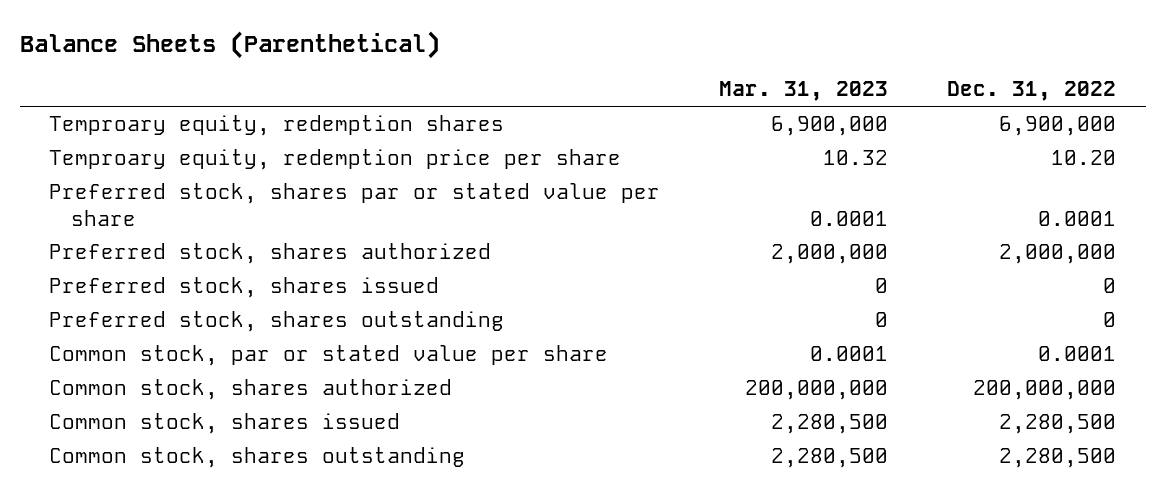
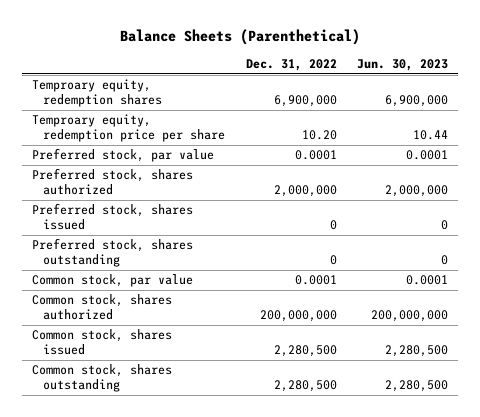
[719,81,889,102] Mar. 31, 2023 -> none
none -> [357,59,449,72] Jun. 30, 2023
[49,183,661,226] Preferred stock, shares par or stated value per share -> [31,148,214,163] Preferred stock, par value
[49,345,609,367] Common stock, par or stated value per share -> [31,274,193,288] Common stock, par value

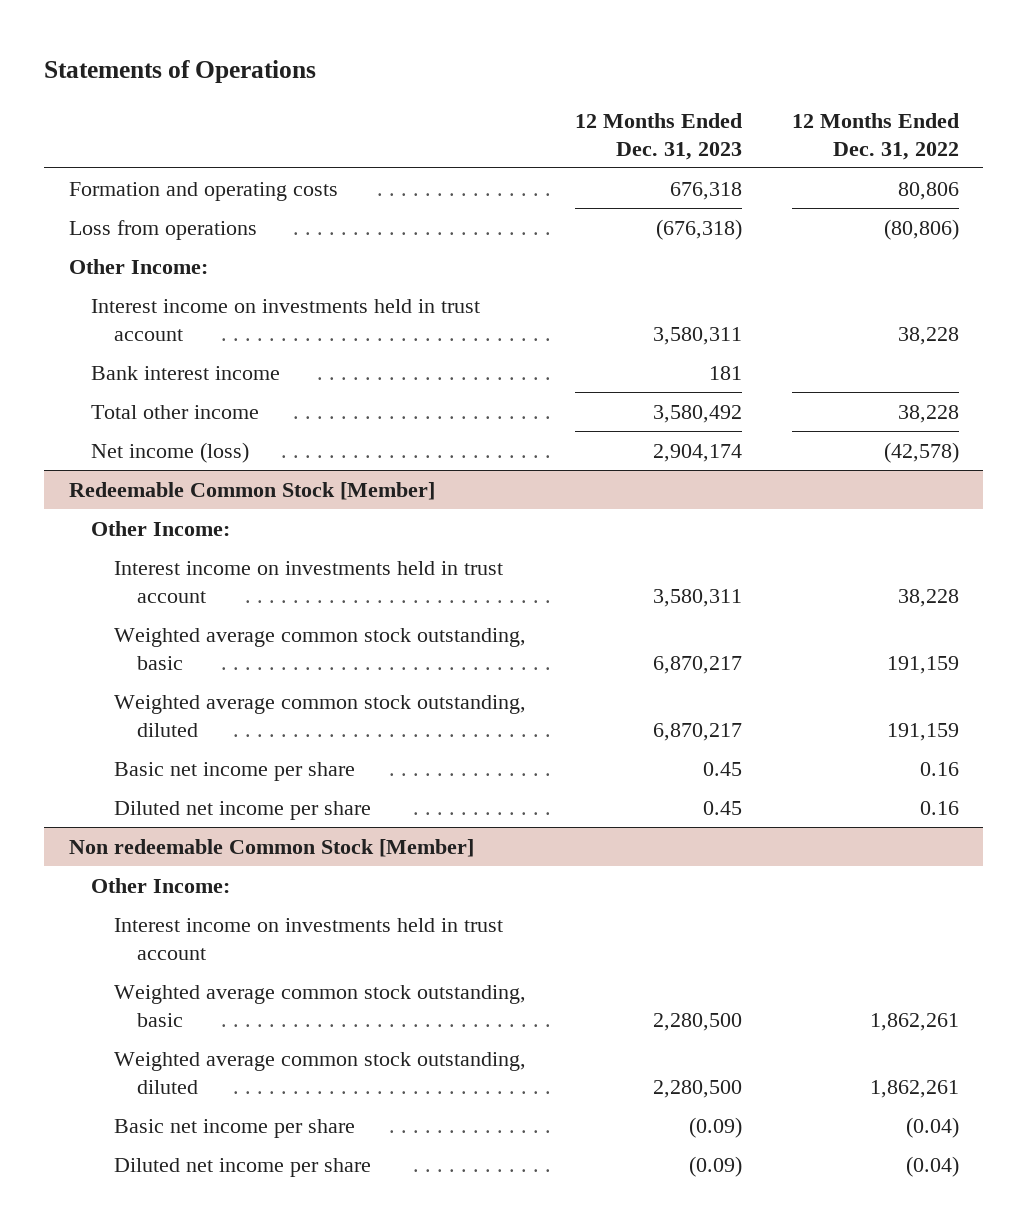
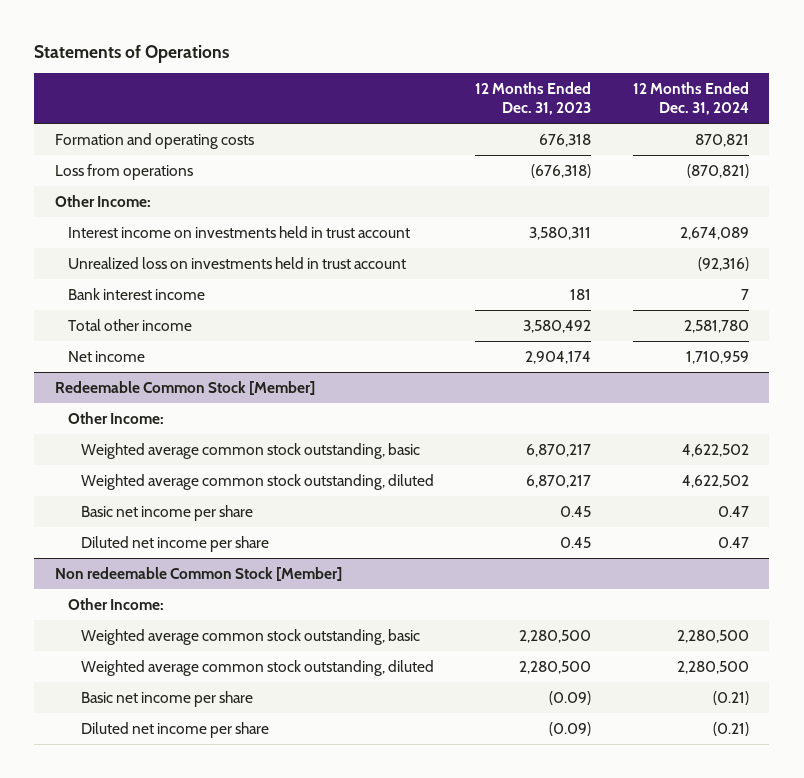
[791,112,959,160] 12 Months Ended Dec. 31, 2022 -> none
none -> [632,81,749,116] 12 Months Ended Dec. 31, 2024
none -> [67,256,406,269] Unrealized loss on investments held in trust account
[91,441,250,463] Net income (loss) -> [67,350,145,362] Net income
[114,560,504,603] Interest income on investments held in trust account -> none
[114,917,504,960] Interest income on investments held in trust account -> none

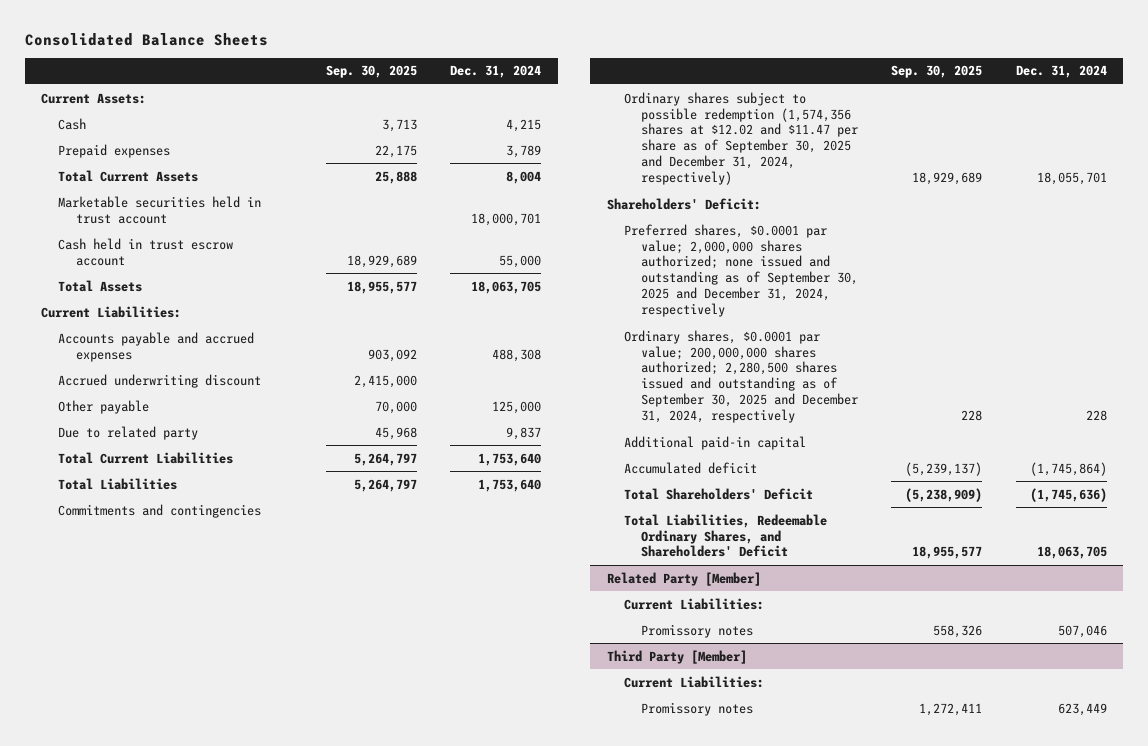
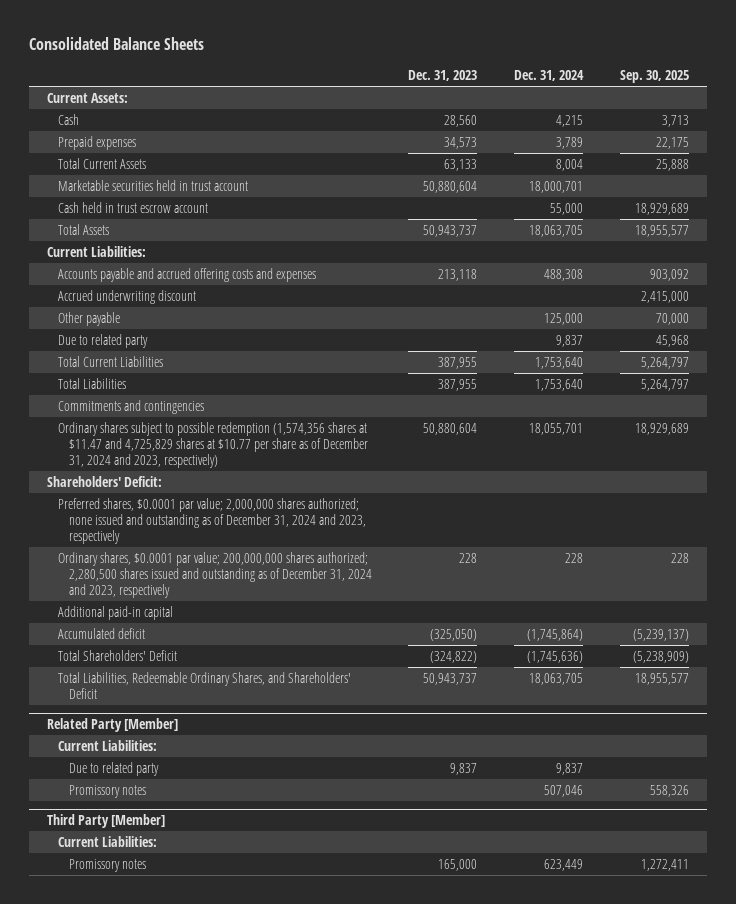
none -> [408,69,478,81] Dec. 31, 2023
[58,331,255,362] Accounts payable and accrued expenses -> [57,267,316,282] Accounts payable and accrued offering costs and expenses
[623,91,859,186] Ordinary shares subject to possible redemption (1,574,356 shares at $12.02 and $11.47 per share as of September 30, 2025 and December 31, 2024, respectively) -> [57,421,368,469] Ordinary shares subject to possible redemption (1,574,356 shares at $11.47 and 4,725,829 shares at $10.77 per share as of December 31, 2024 and 2023, respectively)
[623,223,859,318] Preferred shares, $0.0001 par value; 2,000,000 shares authorized; none issued and outstanding as of September 30, 2025 and December 31, 2024, respectively -> [57,497,366,545] Preferred shares, $0.0001 par value; 2,000,000 shares authorized; none issued and outstanding as of December 31, 2024 and 2023, respectively
[623,329,859,424] Ordinary shares, $0.0001 par value; 200,000,000 shares authorized; 2,280,500 shares issued and outstanding as of September 30, 2025 and December 31, 2024, respectively -> [57,551,372,599] Ordinary shares, $0.0001 par value; 200,000,000 shares authorized; 2,280,500 shares issued and outstanding as of December 31, 2024 and 2023, respectively
none -> [68,761,159,776] Due to related party

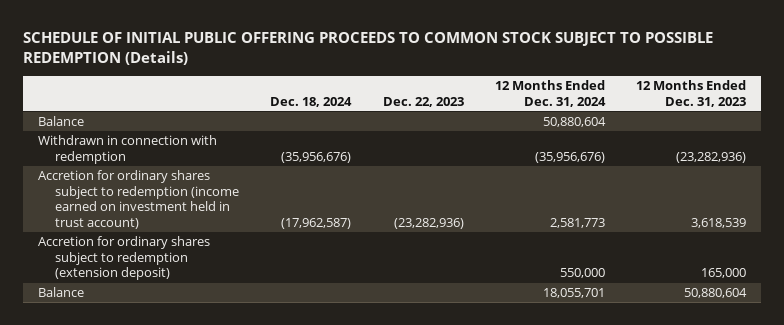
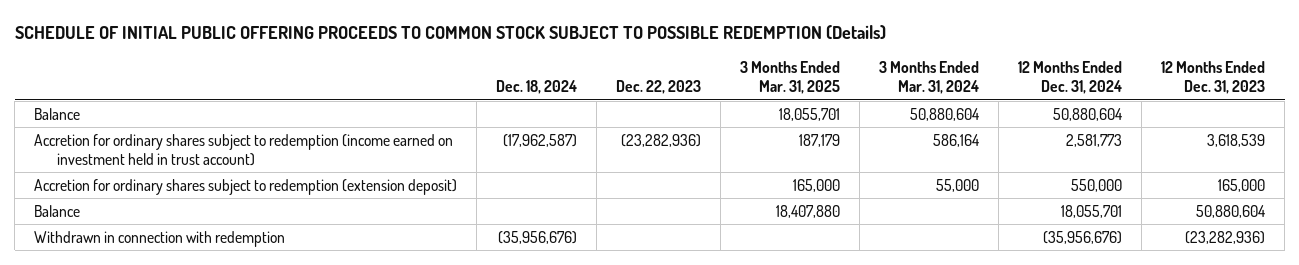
none -> [740,61,841,95] 3 Months Ended Mar. 31, 2025
none -> [879,61,980,95] 3 Months Ended Mar. 31, 2024
[38,135,218,164] Withdrawn in connection with redemption -> [34,230,286,247] Withdrawn in connection with redemption

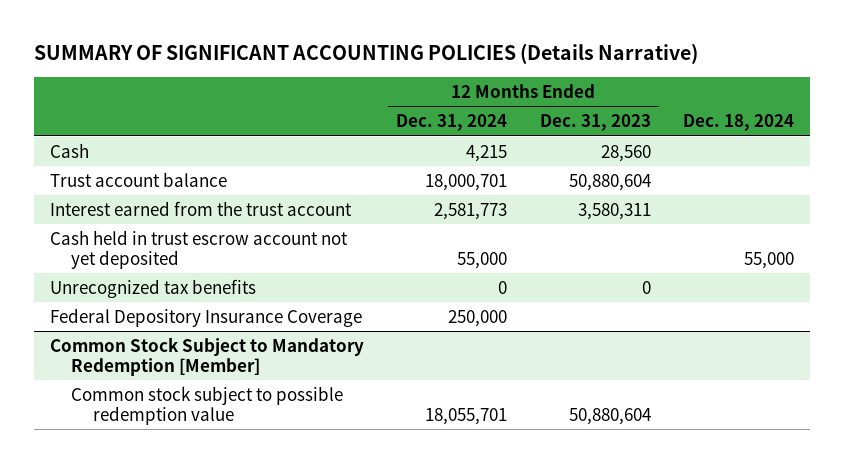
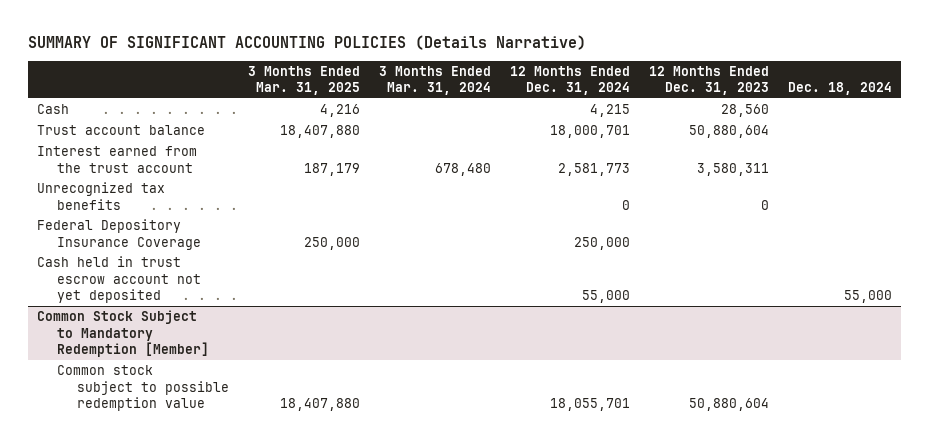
none -> [247,65,360,96] 3 Months Ended Mar. 31, 2025
none -> [378,65,491,96] 3 Months Ended Mar. 31, 2024
[49,229,348,269] Cash held in trust escrow account not yet deposited -> [37,256,201,303] Cash held in trust escrow account not yet deposited

